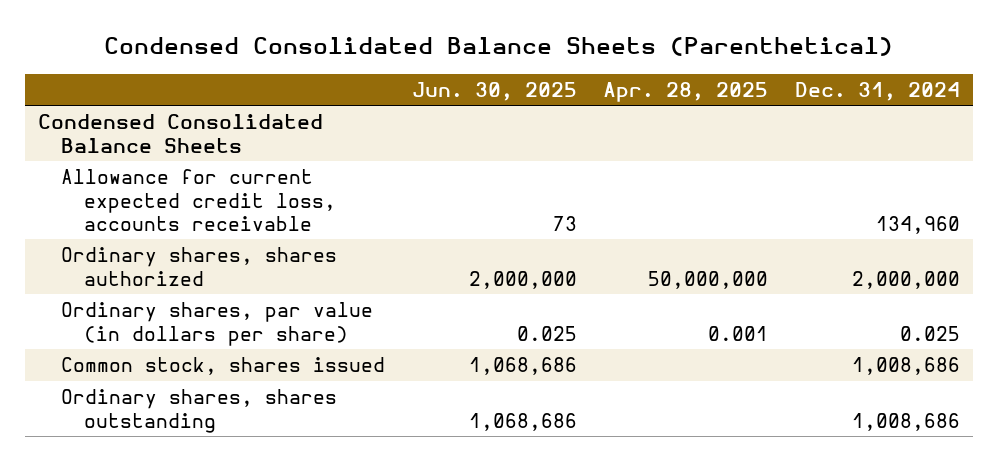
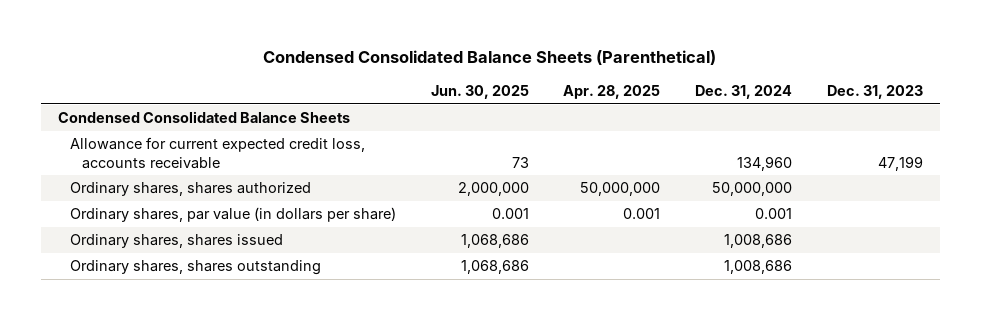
none -> [826,85,923,100] Dec. 31, 2023
[851,270,960,289] 2,000,000 -> [712,182,793,197] 50,000,000
[516,325,577,341] 0.025 -> [491,208,529,220] 0.001
[899,325,960,341] 0.025 -> [755,208,793,220] 0.001
[60,357,385,376] Common stock, shares issued -> [70,234,284,249] Ordinary shares, shares issued

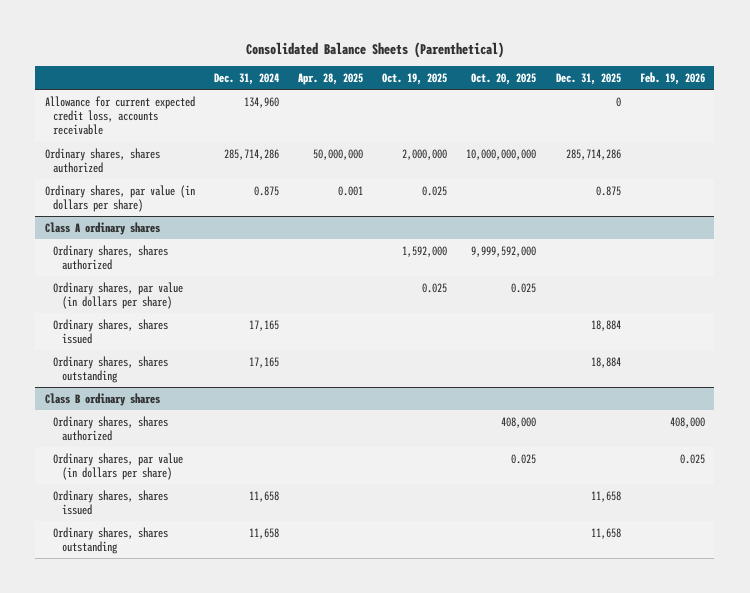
[263,50,717,66] Condensed Consolidated Balance Sheets (Parenthetical) -> [245,41,504,58] Consolidated Balance Sheets (Parenthetical)
[430,85,529,100] Jun. 30, 2025 -> none
[826,85,923,100] Dec. 31, 2023 -> none
none -> [382,72,448,85] Oct. 19, 2025
none -> [471,72,537,85] Oct. 20, 2025
none -> [555,72,621,85] Dec. 31, 2025
none -> [639,71,705,85] Feb. 19, 2026
[58,111,351,124] Condensed Consolidated Balance Sheets -> none
[712,182,793,197] 50,000,000 -> [223,148,279,160] 285,714,286
[755,208,793,220] 0.001 -> [253,185,279,196] 0.875
none -> [44,221,160,235] Class A ordinary shares
none -> [53,244,169,271] Ordinary shares, shares authorized
none -> [53,281,184,310] Ordinary shares, par value (in dollars per share)
[724,234,793,249] 1,008,686 -> [248,319,279,331] 17,165
[724,260,793,275] 1,008,686 -> [248,356,279,368] 17,165
none -> [44,392,160,406] Class B ordinary shares
none -> [53,415,169,442] Ordinary shares, shares authorized
none -> [53,452,184,481] Ordinary shares, par value (in dollars per share)
none -> [53,489,169,516] Ordinary shares, shares issued
none -> [53,526,169,555] Ordinary shares, shares outstanding

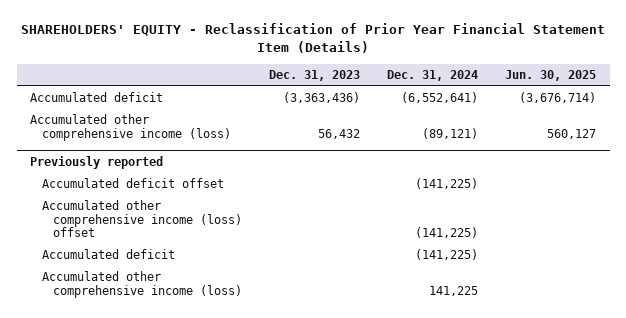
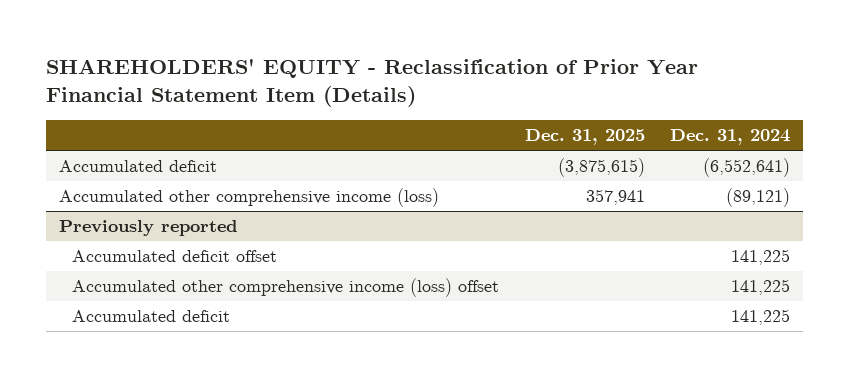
[269,69,361,81] Dec. 31, 2023 -> none
[505,69,597,81] Jun. 30, 2025 -> none
none -> [524,129,645,146] Dec. 31, 2025
[41,271,243,298] Accumulated other comprehensive income (loss) -> none
[415,178,479,190] (141,225) -> [731,249,791,266] 141,225
[415,227,479,239] (141,225) -> [731,279,791,296] 141,225
[415,249,479,261] (141,225) -> [731,309,791,326] 141,225

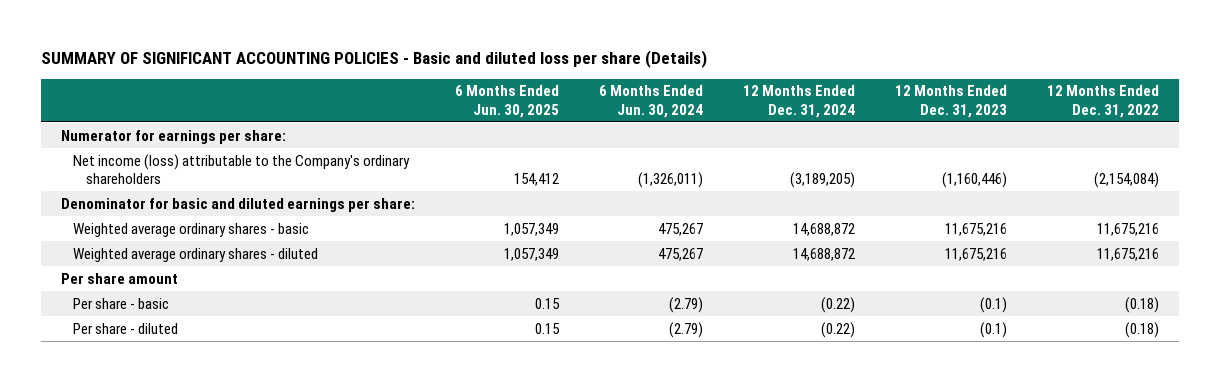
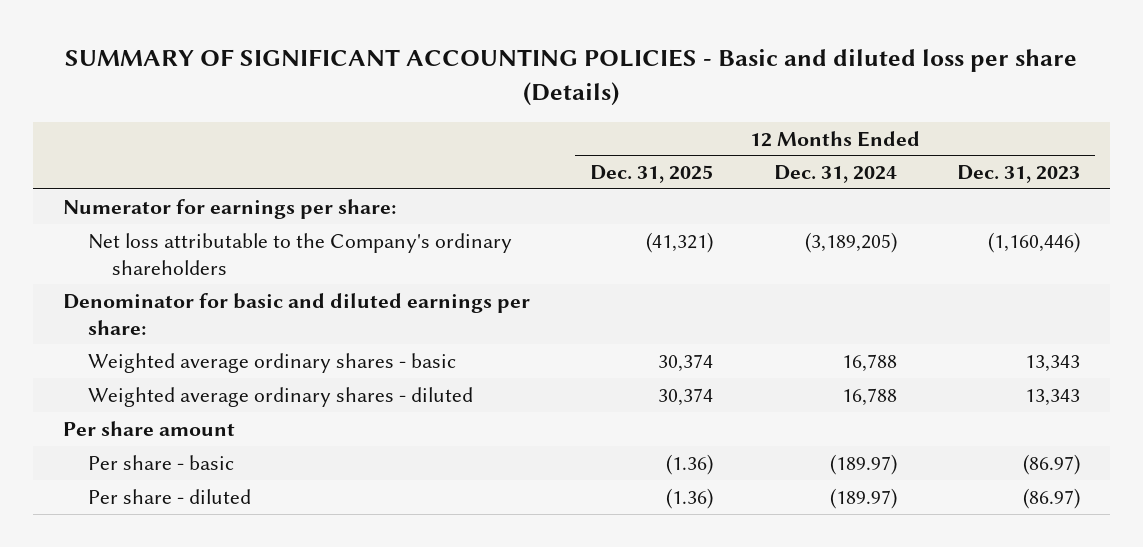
[454,85,559,118] 6 Months Ended Jun. 30, 2025 -> none
[598,85,703,118] 6 Months Ended Jun. 30, 2024 -> none
[1046,85,1159,118] 12 Months Ended Dec. 31, 2022 -> none
none -> [590,165,714,184] Dec. 31, 2025
[73,153,411,184] Net income (loss) attributable to the Company's ordinary shareholders -> [87,232,512,275] Net loss attributable to the Company's ordinary shareholders
[792,222,855,236] 14,688,872 -> [841,353,897,372] 16,788
[944,222,1007,236] 11,675,216 -> [1024,354,1080,372] 13,343
[792,247,855,261] 14,688,872 -> [841,387,897,406] 16,788
[944,247,1007,261] 11,675,216 -> [1024,388,1080,406] 13,343
[820,296,855,313] (0.22) -> [829,453,897,475] (189.97)
[979,296,1007,313] (0.1) -> [1022,453,1080,475] (86.97)
[820,321,855,338] (0.22) -> [829,487,897,509] (189.97)
[979,321,1007,338] (0.1) -> [1022,487,1080,509] (86.97)

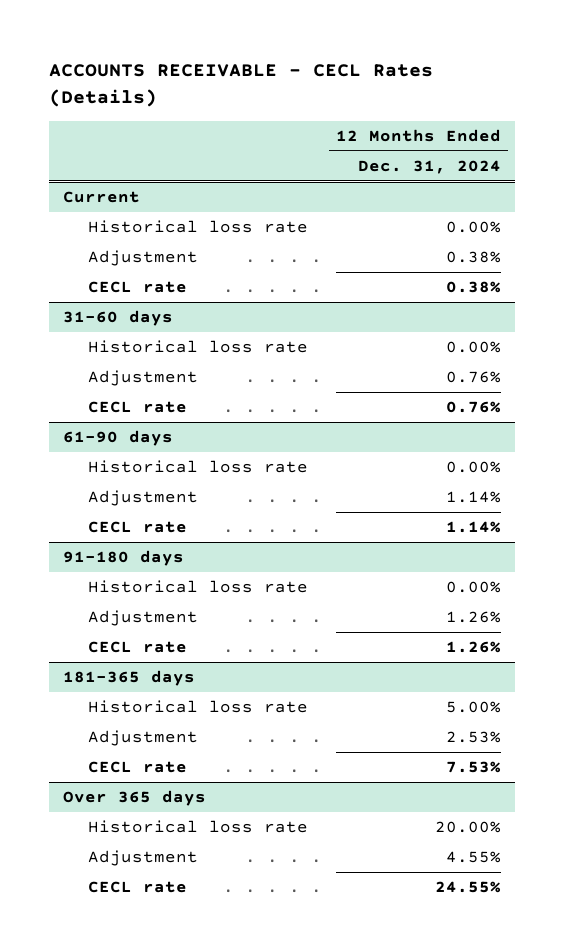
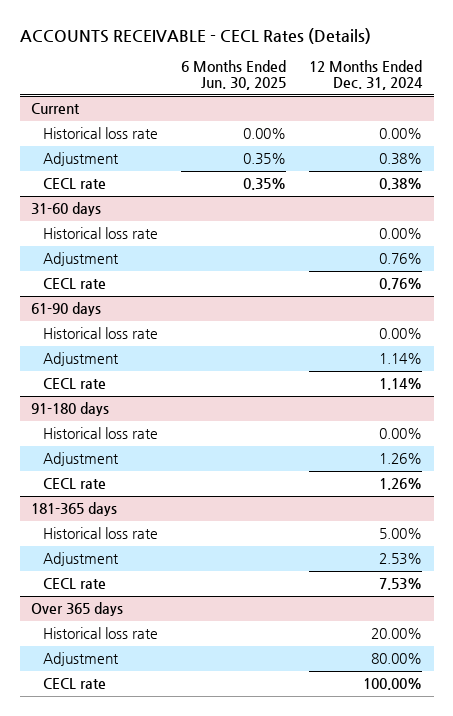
none -> [180,59,286,90] 6 Months Ended Jun. 30, 2025
[446,851,502,864] 4.55% -> [371,652,423,664] 80.00%
[435,881,502,894] 24.55% -> [363,677,423,690] 100.00%

